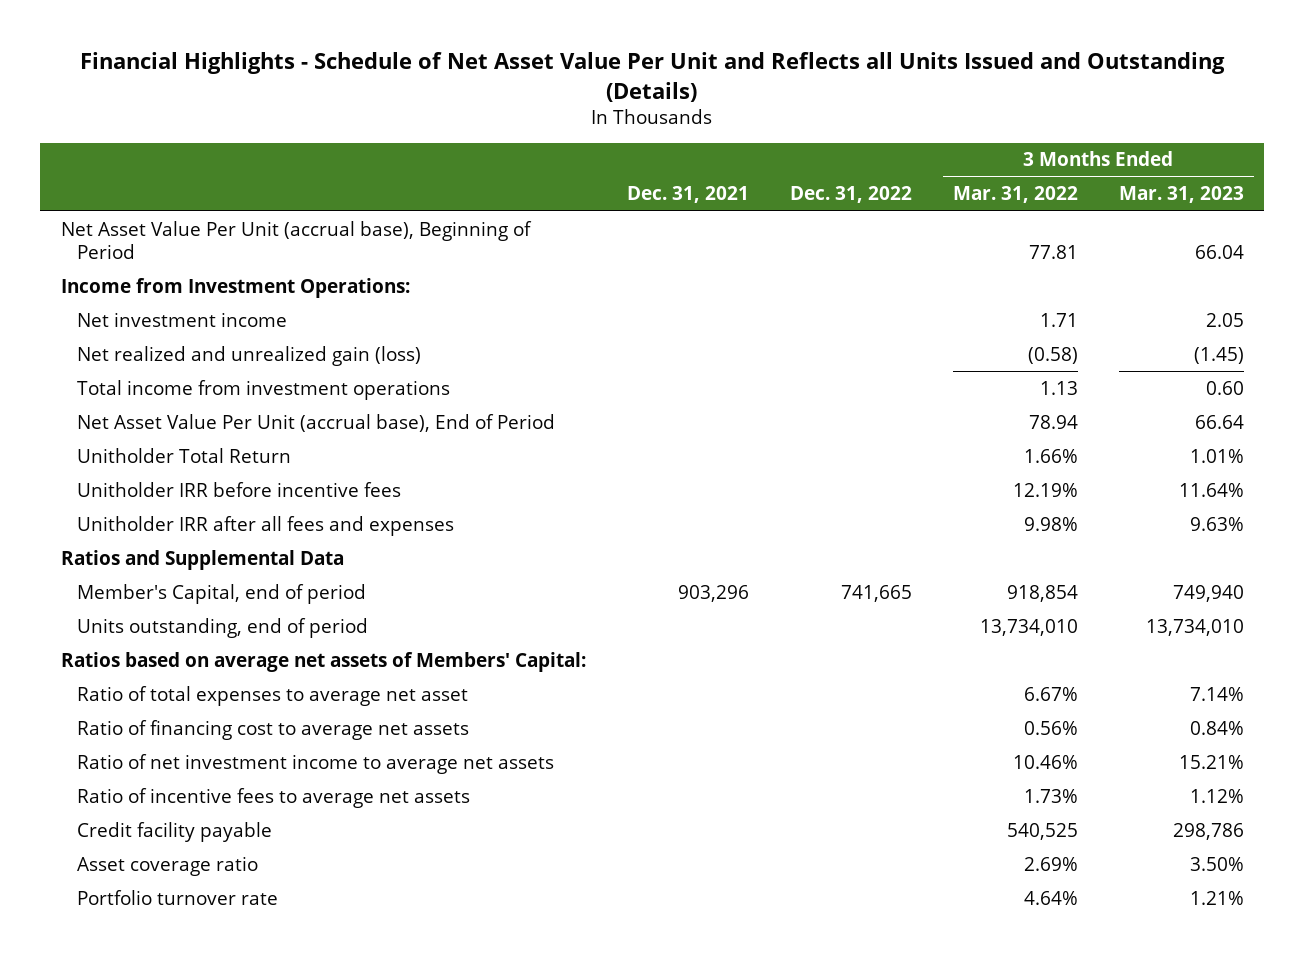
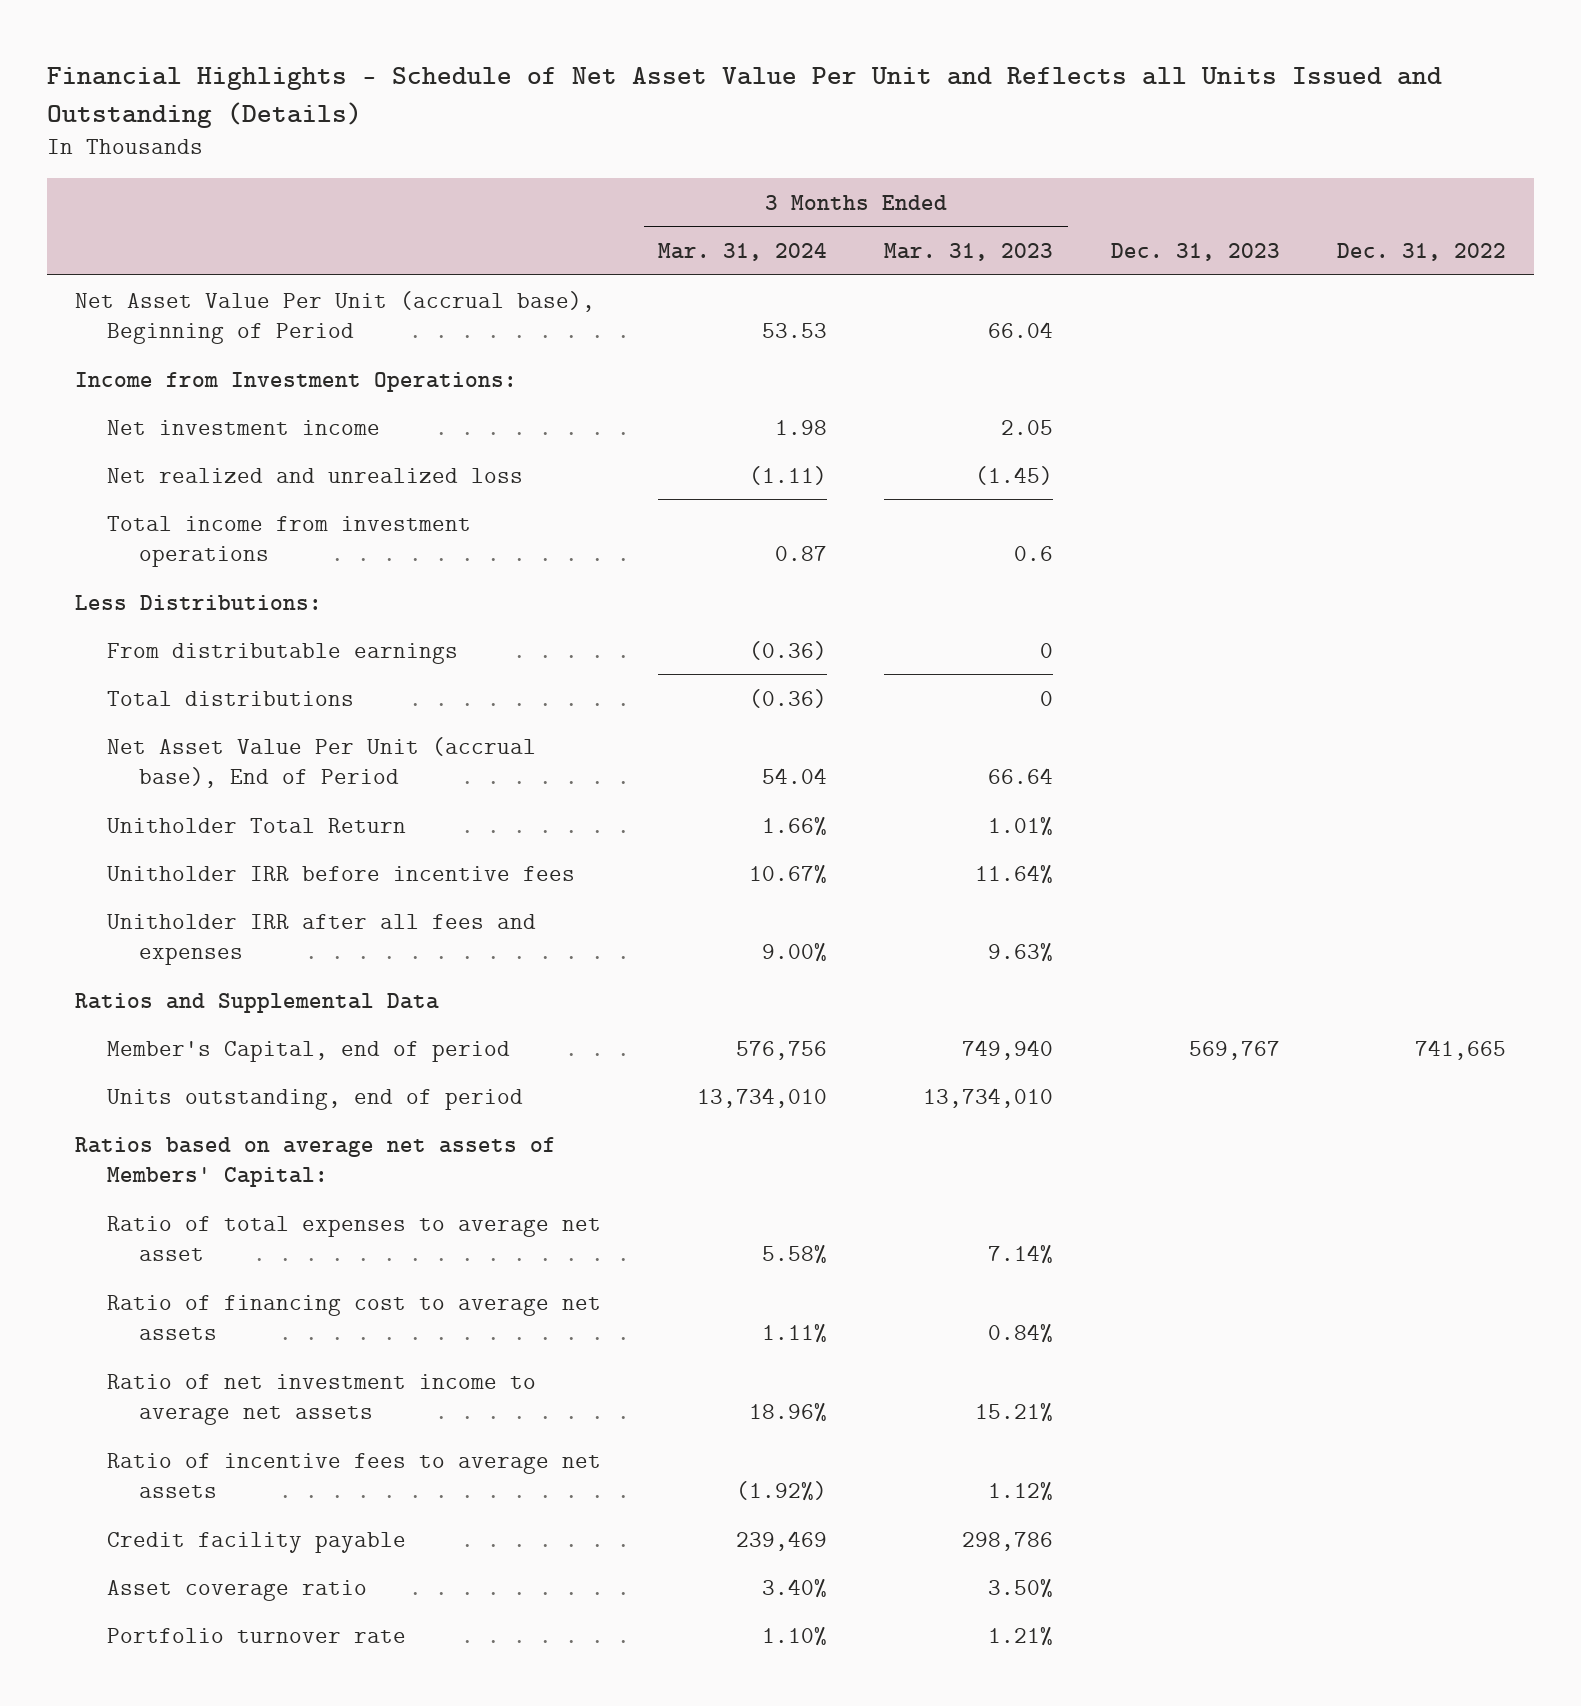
[626,186,749,204] Dec. 31, 2021 -> none
[952,186,1078,204] Mar. 31, 2022 -> none
none -> [658,243,828,262] Mar. 31, 2024
none -> [1110,243,1280,262] Dec. 31, 2023
[77,345,422,366] Net realized and unrealized gain (loss) -> [107,467,524,483] Net realized and unrealized loss
[1205,380,1244,395] 0.60 -> [1014,546,1054,562] 0.6
none -> [75,594,323,610] Less Distributions:
none -> [107,642,459,664] From distributable earnings
none -> [107,690,355,706] Total distributions

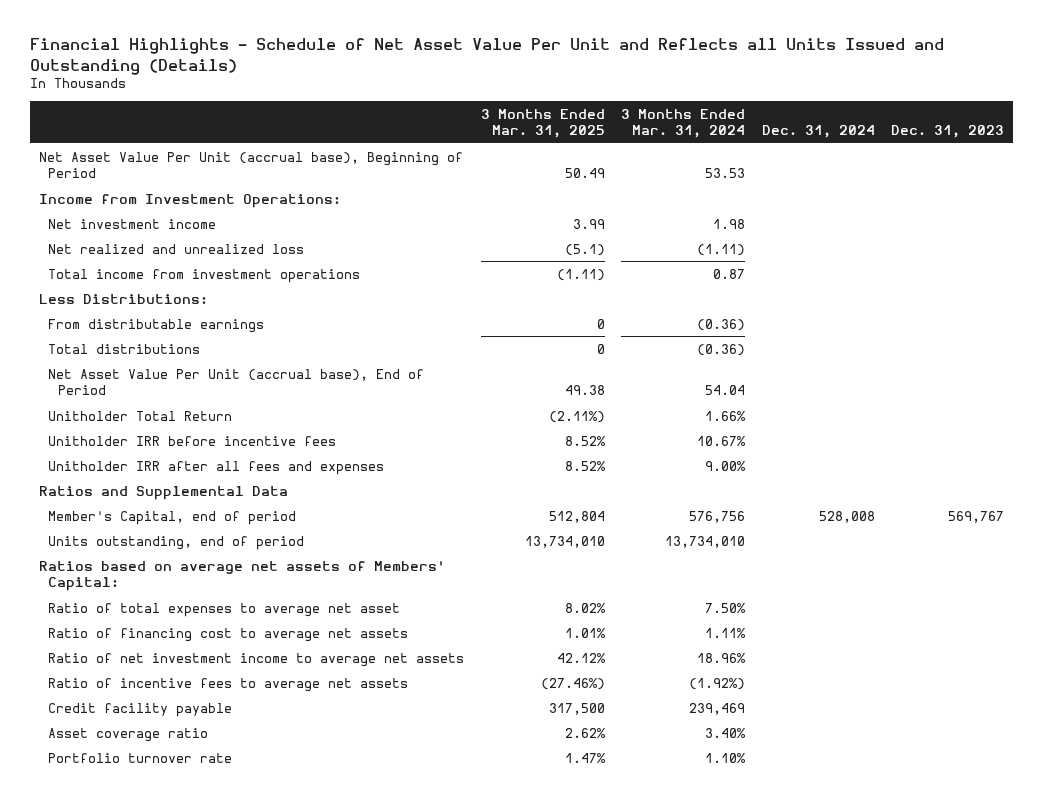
[884,243,1054,262] Mar. 31, 2023 -> none
[1336,243,1506,262] Dec. 31, 2022 -> none
none -> [480,108,605,139] 3 Months Ended Mar. 31, 2025
none -> [761,125,875,139] Dec. 31, 2024
[762,1245,828,1265] 5.58% -> [705,602,747,613] 7.50%

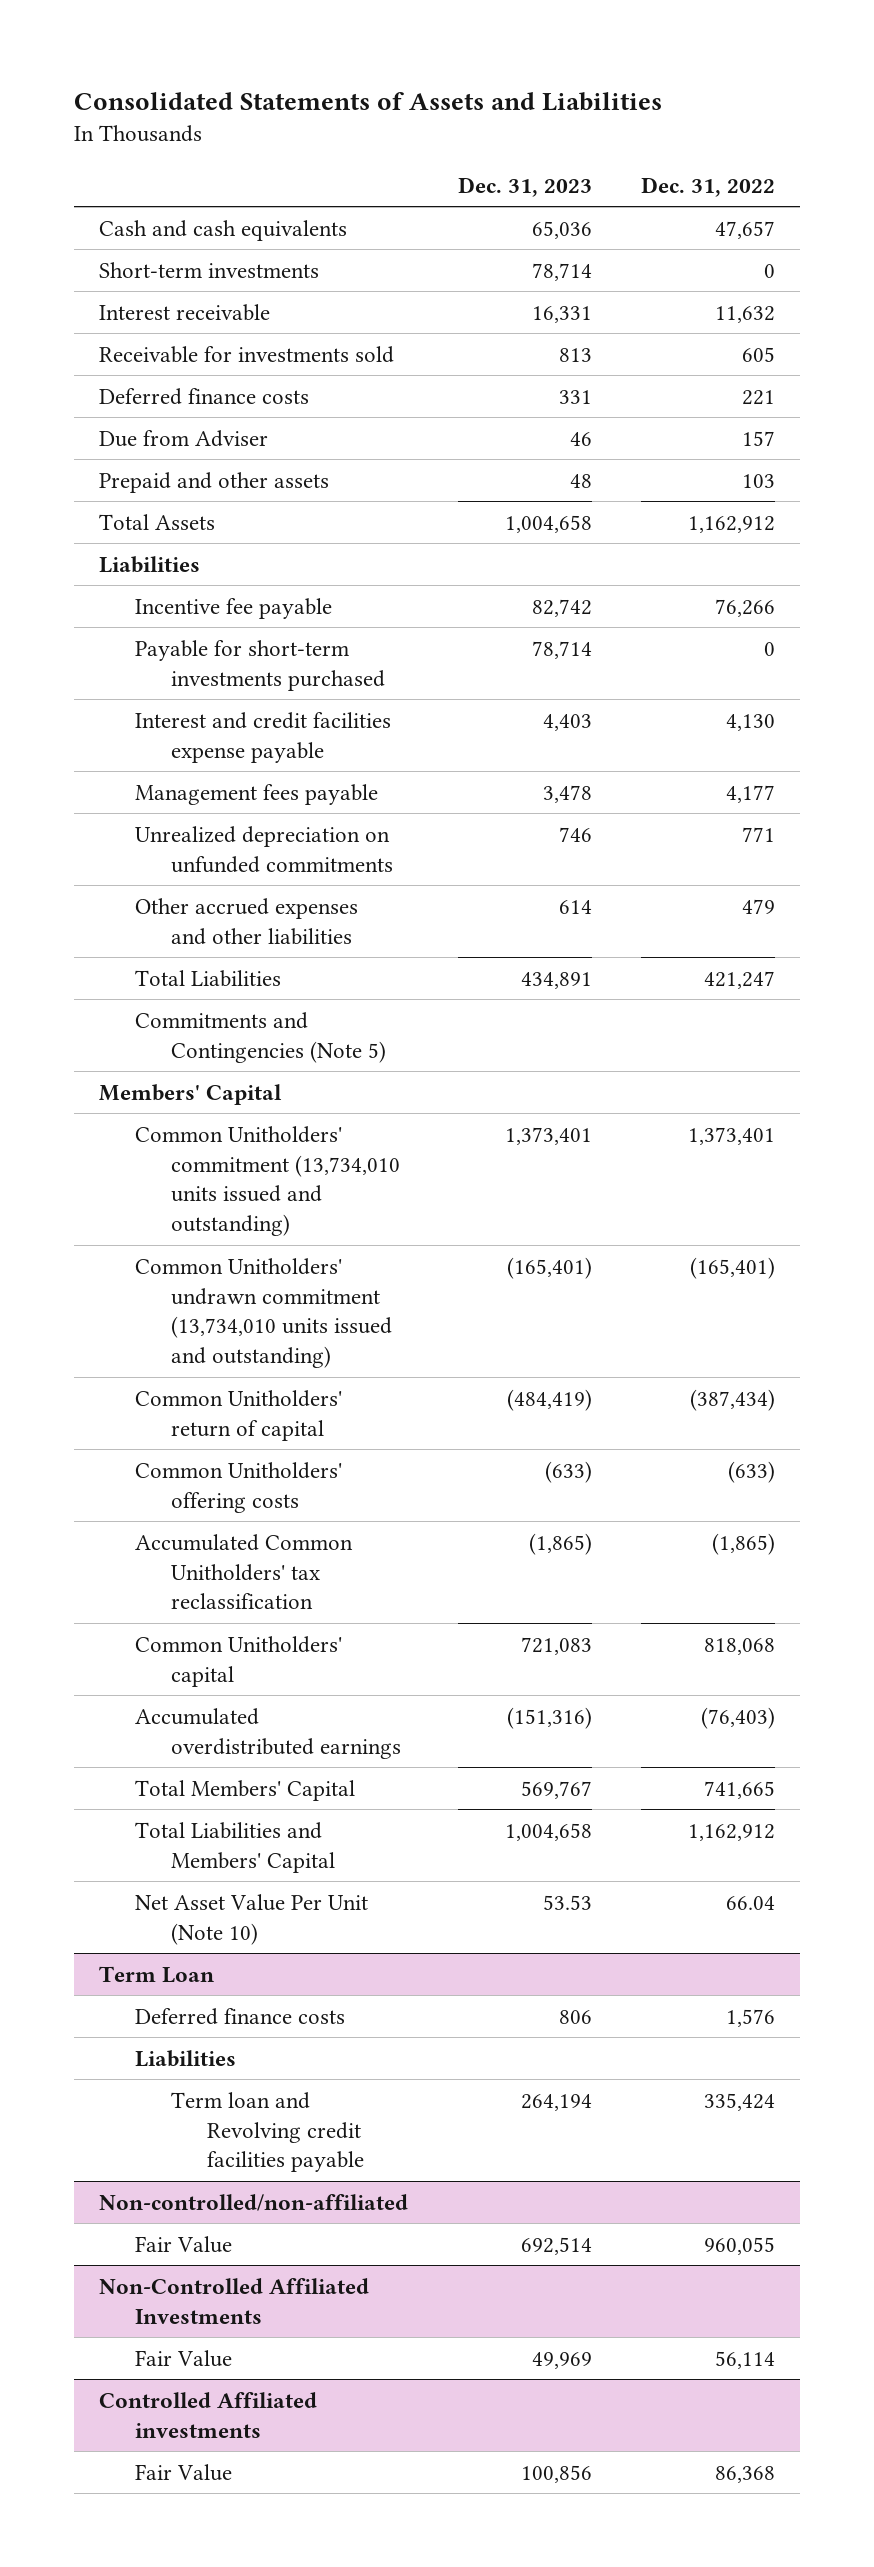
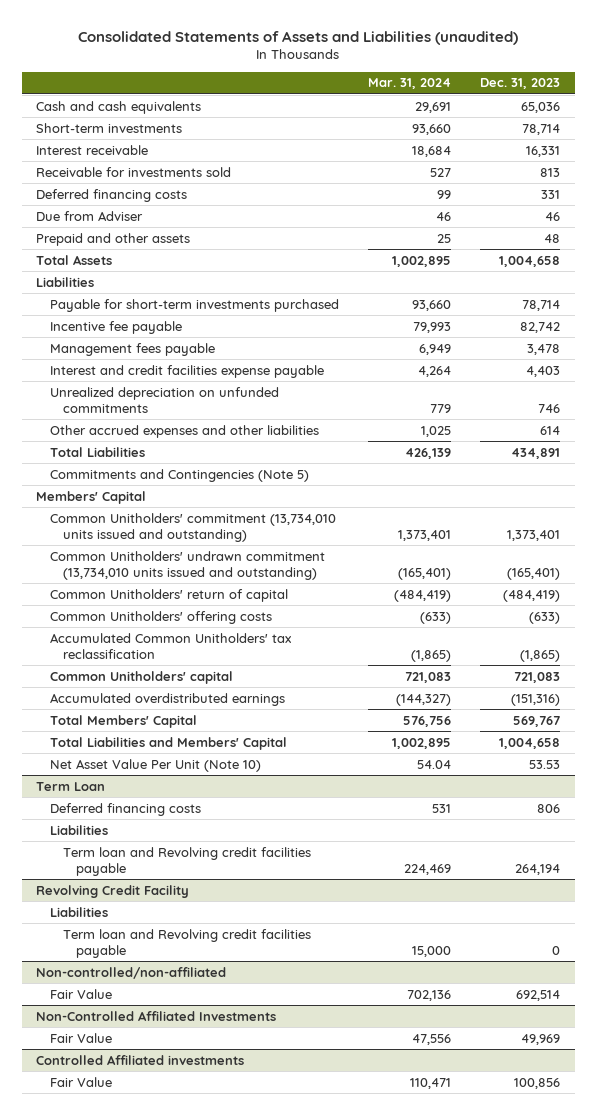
[74,91,663,111] Consolidated Statements of Assets and Liabilities -> [78,30,519,45] Consolidated Statements of Assets and Liabilities (unaudited)
[641,176,776,197] Dec. 31, 2022 -> none
none -> [367,78,451,90] Mar. 31, 2024
[98,387,309,405] Deferred finance costs -> [36,188,188,202] Deferred financing costs
[134,597,332,619] Incentive fee payable -> [49,320,182,334] Incentive fee payable
[134,711,391,763] Interest and credit facilities expense payable -> [49,364,324,378] Interest and credit facilities expense payable
[134,2007,345,2025] Deferred finance costs -> [49,802,201,816] Deferred financing costs
none -> [36,884,190,898] Revolving Credit Facility
none -> [49,906,108,917] Liabilities
none -> [62,928,311,958] Term loan and Revolving credit facilities payable

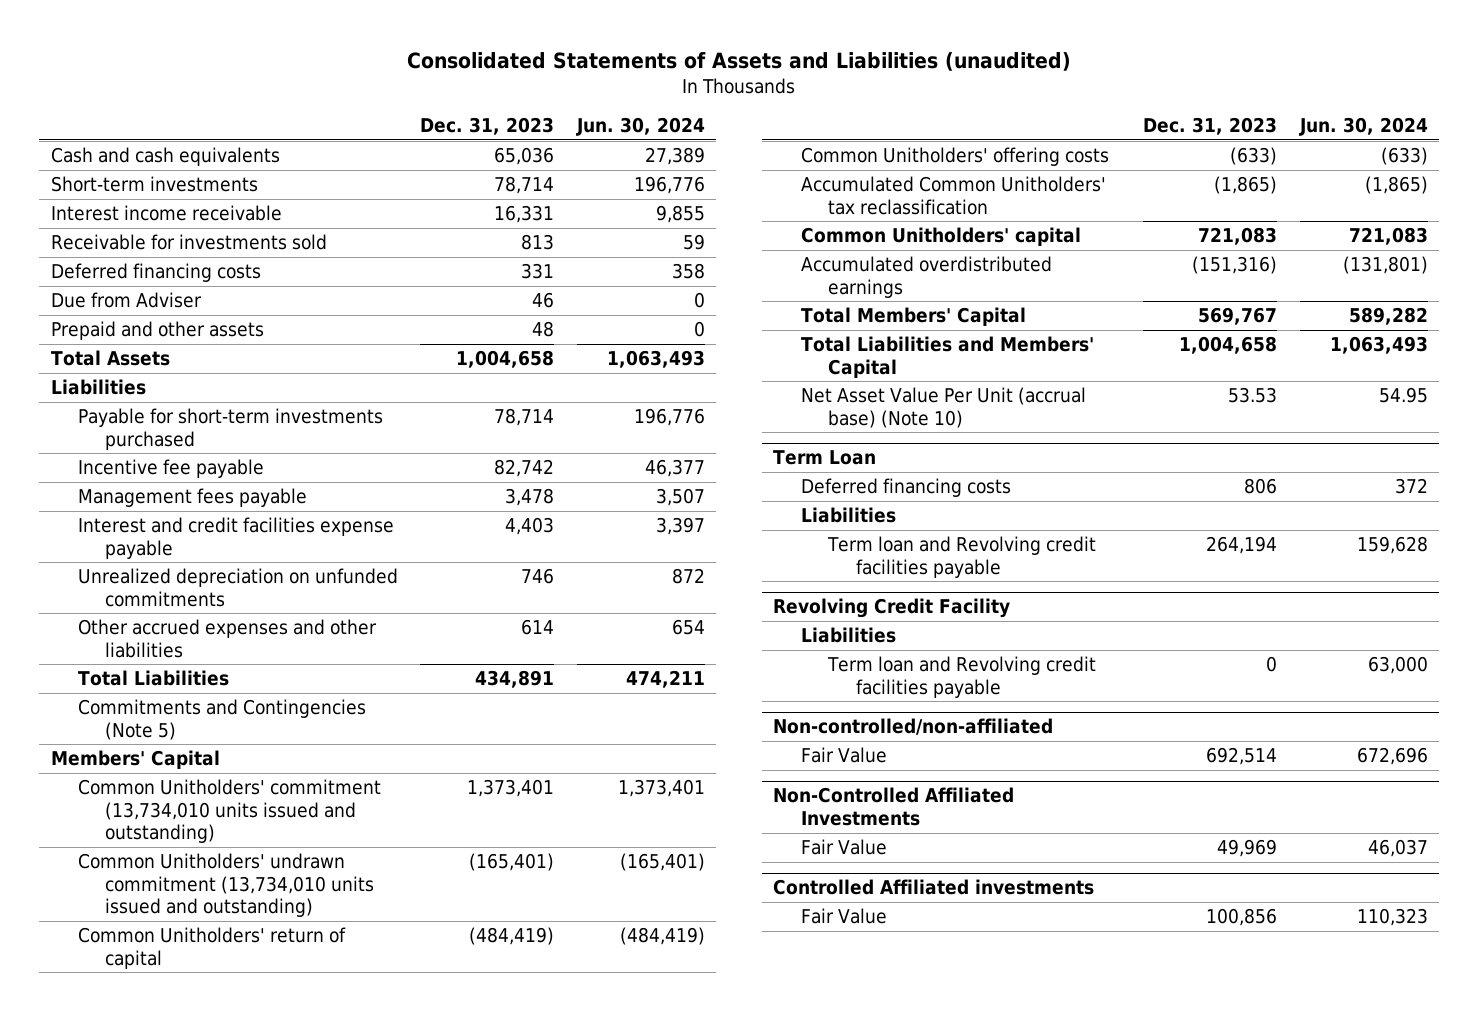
[367,78,451,90] Mar. 31, 2024 -> none
none -> [576,116,706,136] Jun. 30, 2024
[36,144,149,155] Interest receivable -> [50,205,282,222] Interest income receivable
[49,758,261,772] Net Asset Value Per Unit (Note 10) -> [800,387,1086,428] Net Asset Value Per Unit (accrual base) (Note 10)

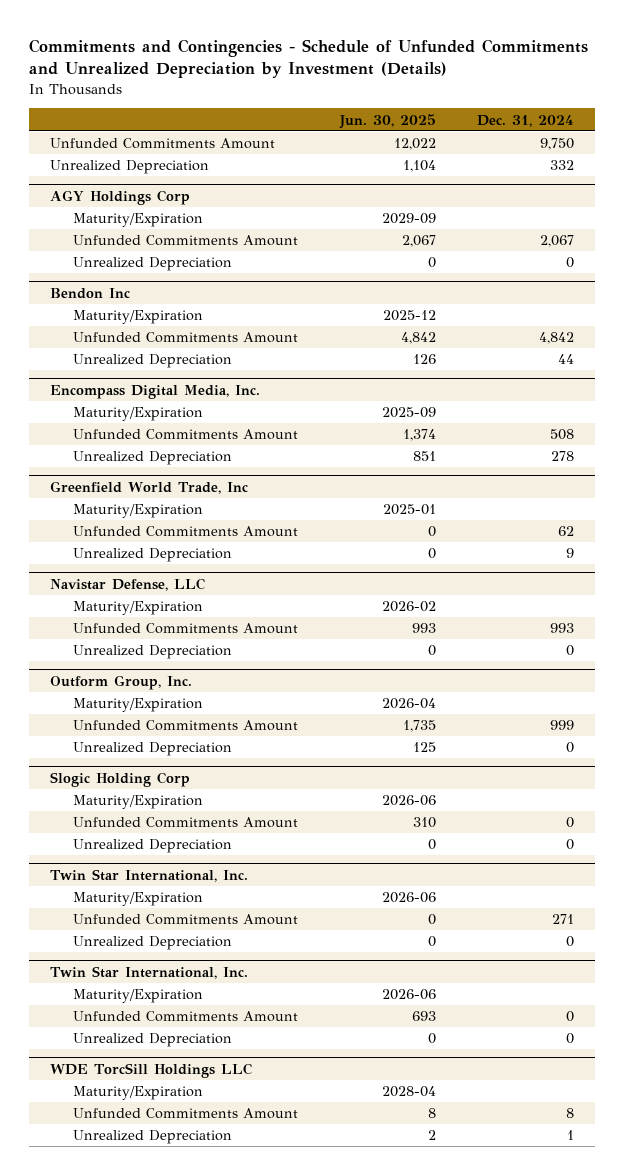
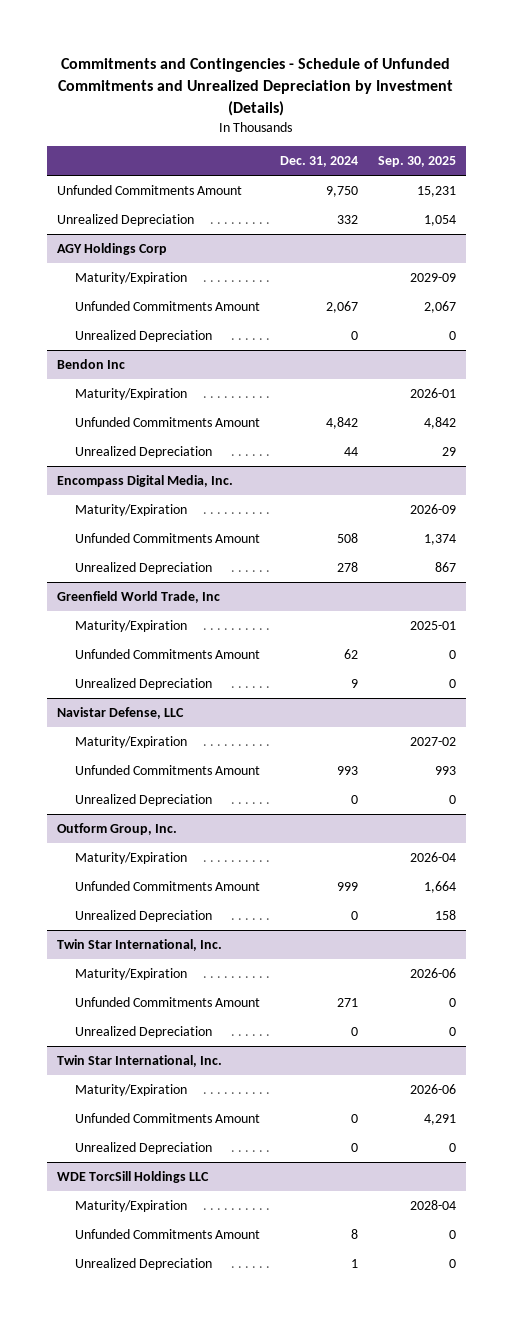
[338,113,436,129] Jun. 30, 2025 -> none
none -> [377,156,456,168] Sep. 30, 2025
[50,771,191,787] Slogic Holding Corp -> none
[73,795,204,810] Maturity/Expiration -> none
[73,817,299,829] Unfunded Commitments Amount -> none
[73,839,233,854] Unrealized Depreciation -> none

